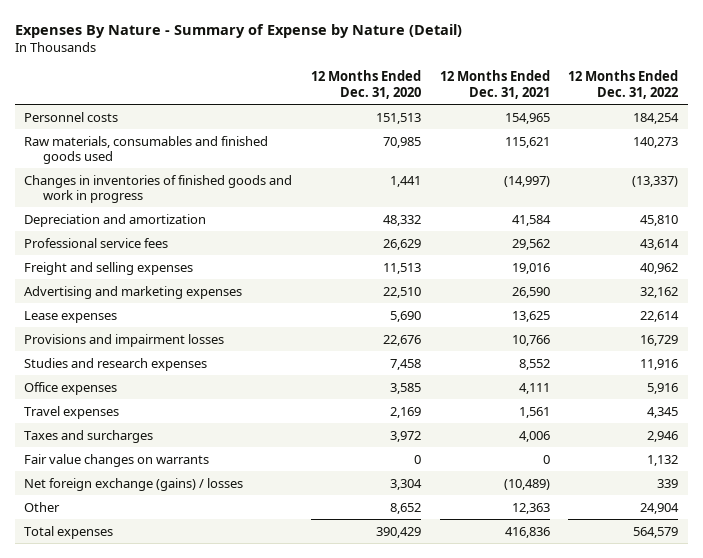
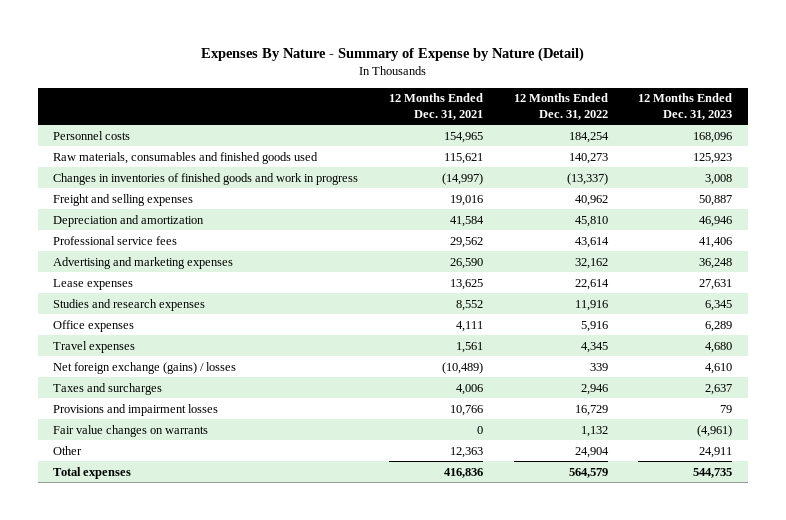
[310,70,421,99] 12 Months Ended Dec. 31, 2020 -> none
none -> [638,93,733,120] 12 Months Ended Dec. 31, 2023
[24,261,194,275] Freight and selling expenses -> [53,193,194,206] Freight and selling expenses
[24,477,244,491] Net foreign exchange (gains) / losses -> [53,361,237,374] Net foreign exchange (gains) / losses
[24,333,225,347] Provisions and impairment losses -> [53,403,219,416] Provisions and impairment losses

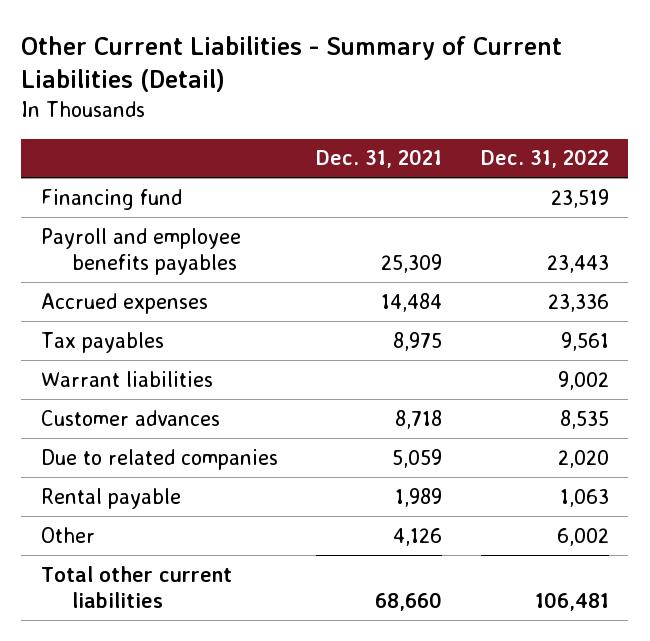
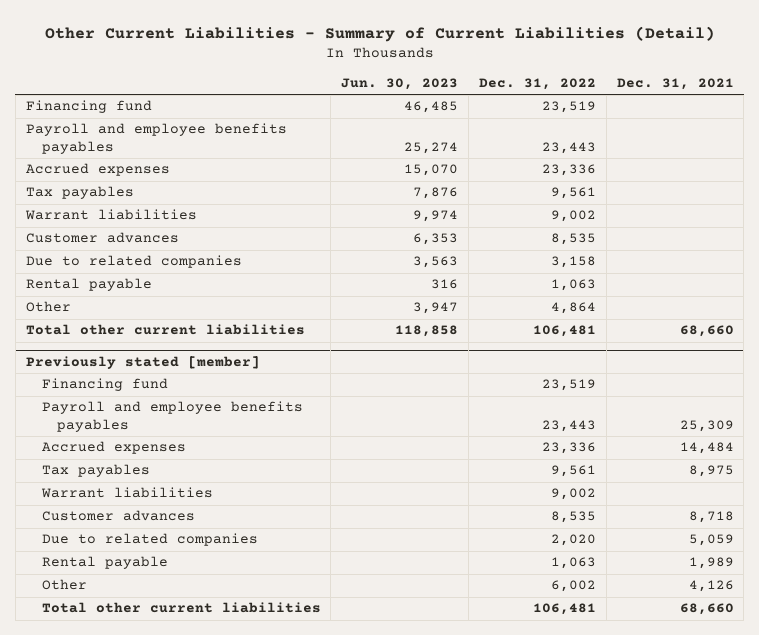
none -> [341,78,459,91] Jun. 30, 2023
none -> [25,123,287,154] Payroll and employee benefits payables
none -> [25,163,170,177] Accrued expenses
none -> [25,186,134,200] Tax payables
none -> [24,209,197,221] Warrant liabilities
none -> [25,232,179,244] Customer advances
none -> [25,255,242,269] Due to related companies
none -> [25,278,152,292] Rental payable
none -> [25,301,71,313] Other
none -> [25,324,305,336] Total other current liabilities
none -> [25,356,260,370] Previously stated [member]
none -> [41,378,168,392] Financing fund

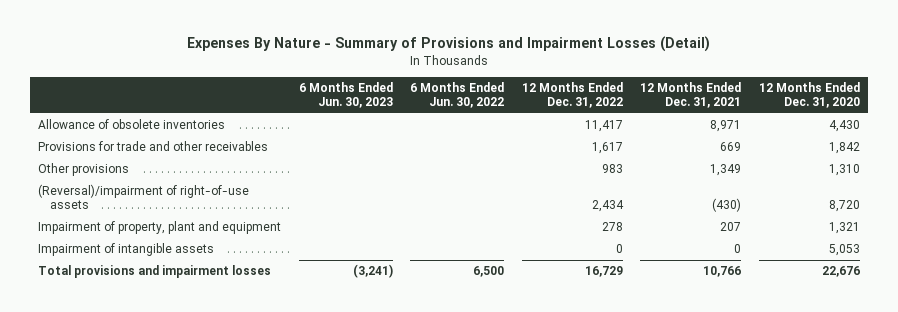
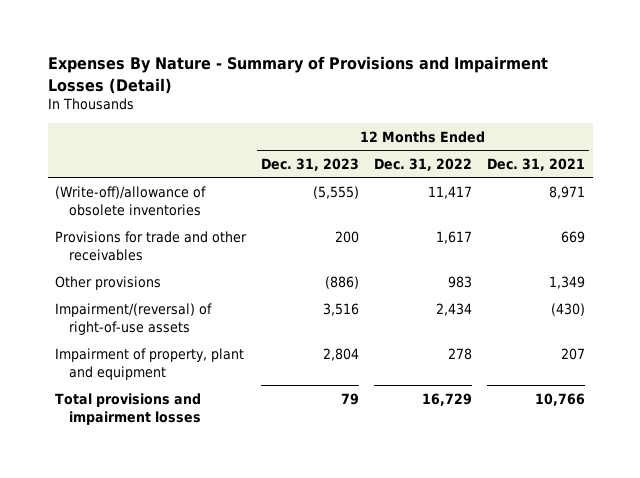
[298,81,393,109] 6 Months Ended Jun. 30, 2023 -> none
[410,81,505,109] 6 Months Ended Jun. 30, 2022 -> none
[758,81,860,109] 12 Months Ended Dec. 31, 2020 -> none
none -> [261,157,360,171] Dec. 31, 2023
[38,119,226,130] Allowance of obsolete inventories -> [55,185,207,216] (Write-off)/allowance of obsolete inventories
[38,184,250,210] (Reversal)/impairment of right-of-use assets -> [55,302,213,335] Impairment/(reversal) of right-of-use assets
[38,243,215,257] Impairment of intangible assets -> none

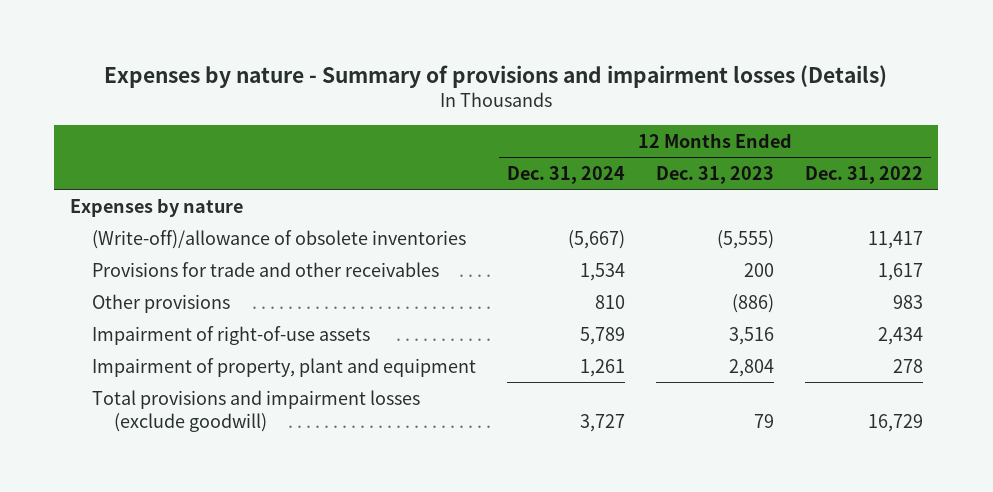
[47,56,548,94] Expenses By Nature - Summary of Provisions and Impairment Losses (Detail) -> [104,64,888,88] Expenses by nature - Summary of provisions and impairment losses (Details)
[487,157,586,171] Dec. 31, 2021 -> none
none -> [506,165,625,184] Dec. 31, 2024
none -> [69,197,243,217] Expenses by nature
[55,302,213,335] Impairment/(reversal) of right-of-use assets -> [91,325,370,345] Impairment of right-of-use assets
[55,392,202,425] Total provisions and impairment losses -> [91,389,420,433] Total provisions and impairment losses (exclude goodwill)

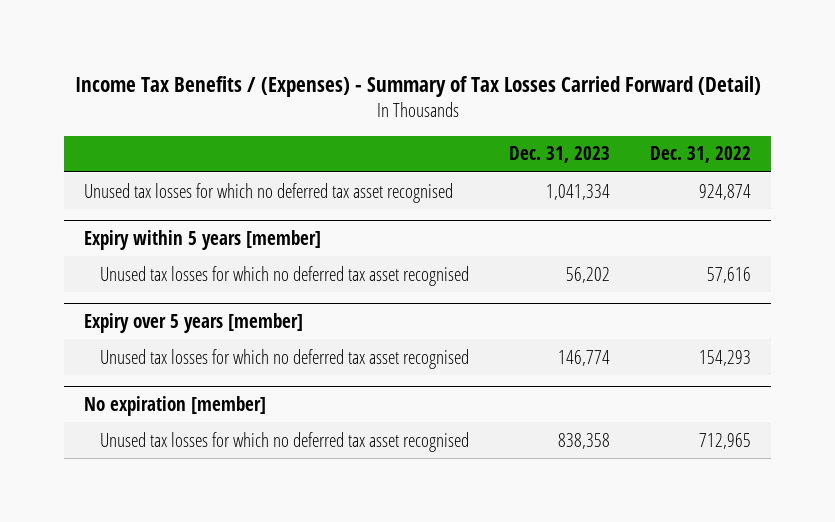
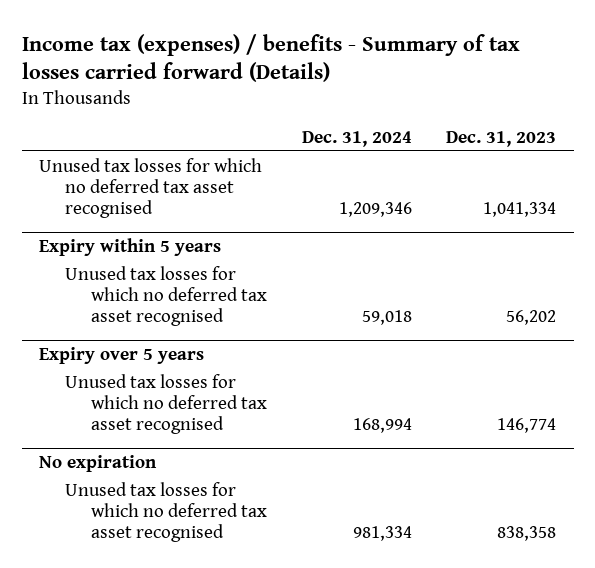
[74,76,761,98] Income Tax Benefits / (Expenses) - Summary of Tax Losses Carried Forward (Detail) -> [21,33,520,83] Income tax (expenses) / benefits - Summary of tax losses carried forward (Details)
[650,146,752,164] Dec. 31, 2022 -> none
none -> [301,130,412,147] Dec. 31, 2024
[84,229,322,250] Expiry within 5 years [member] -> [39,238,222,257] Expiry within 5 years
[84,312,304,333] Expiry over 5 years [member] -> [39,347,205,365] Expiry over 5 years
[84,395,267,416] No expiration [member] -> [39,455,158,473] No expiration

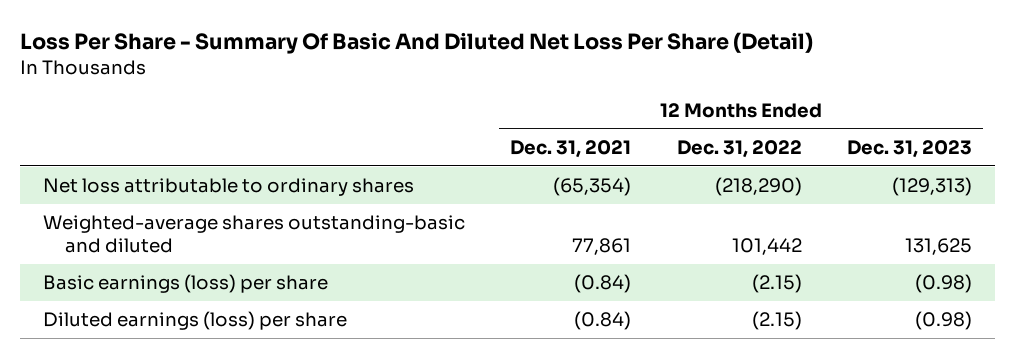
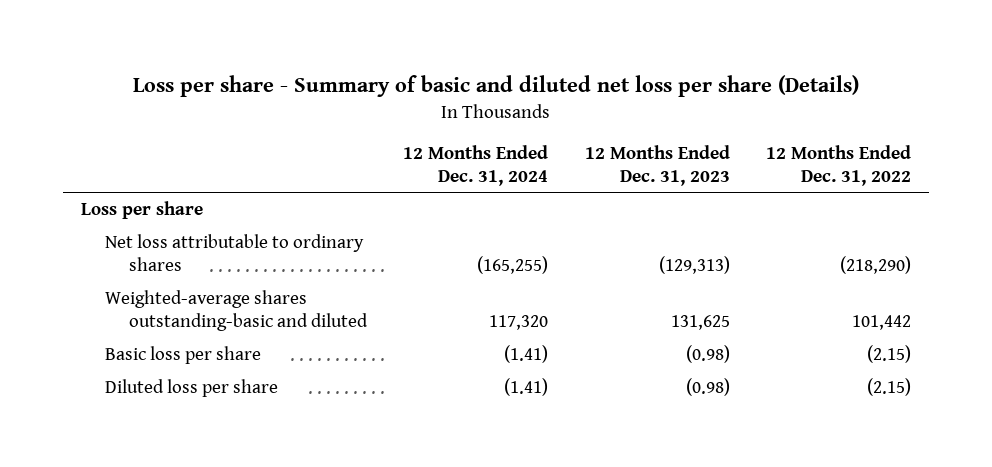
[20,32,814,55] Loss Per Share - Summary Of Basic And Diluted Net Loss Per Share (Detail) -> [132,75,859,98] Loss per share - Summary of basic and diluted net loss per share (Details)
[510,139,632,158] Dec. 31, 2021 -> none
none -> [403,144,549,186] 12 Months Ended Dec. 31, 2024
none -> [81,201,204,220] Loss per share
[43,273,329,293] Basic earnings (loss) per share -> [105,346,262,365] Basic loss per share
[43,310,348,330] Diluted earnings (loss) per share -> [105,379,279,398] Diluted loss per share

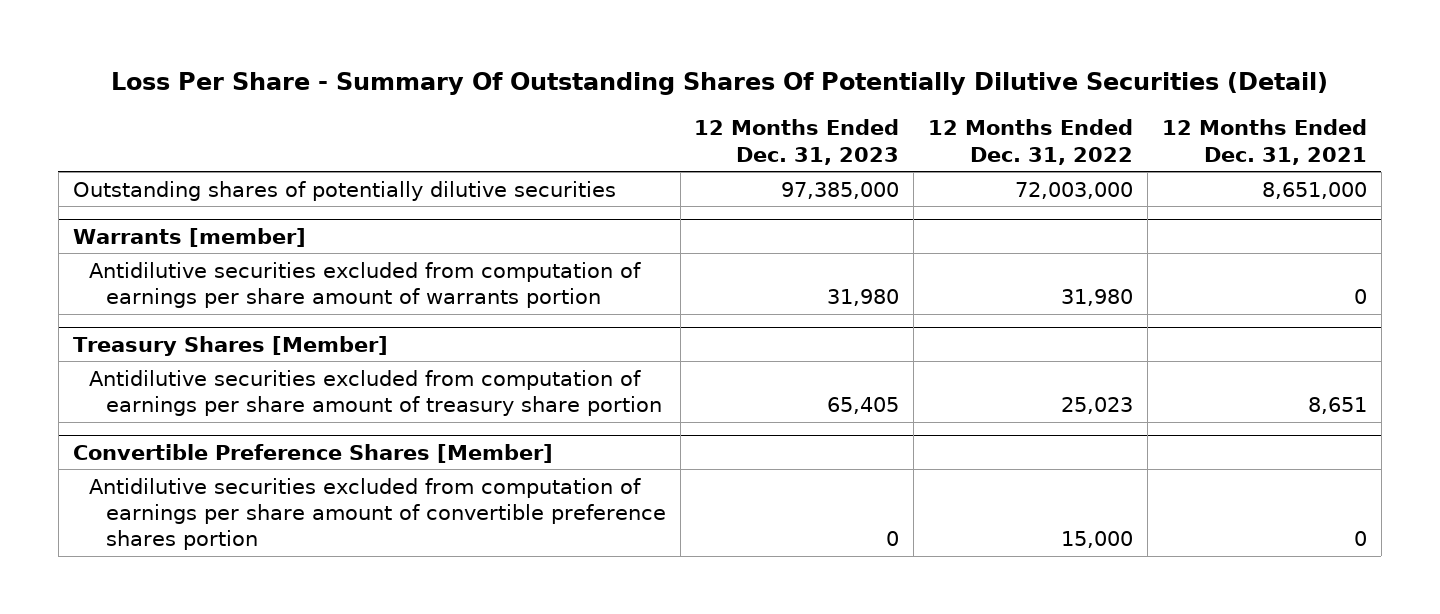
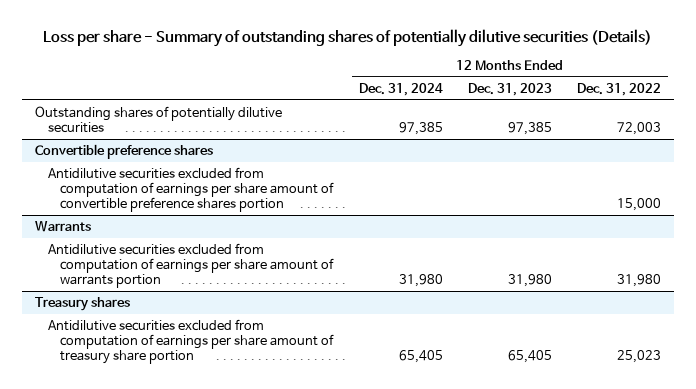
[110,72,1328,96] Loss Per Share - Summary Of Outstanding Shares Of Potentially Dilutive Securities (Detail) -> [43,28,653,47] Loss per share - Summary of outstanding shares of potentially dilutive securities (Details)
[1161,119,1367,165] 12 Months Ended Dec. 31, 2021 -> none
none -> [358,82,443,96] Dec. 31, 2024
[781,181,900,199] 97,385,000 -> [508,121,553,135] 97,385
[1015,181,1134,199] 72,003,000 -> [617,121,662,135] 72,003
none -> [34,143,213,159] Convertible preference shares
none -> [47,166,335,212] Antidilutive securities excluded from computation of earnings per share amount of convertible preference shares portion
[72,227,306,247] Warrants [member] -> [34,220,91,232] Warrants
[72,335,388,356] Treasury Shares [Member] -> [34,296,130,311] Treasury shares
[72,443,553,463] Convertible Preference Shares [Member] -> none
[89,477,666,551] Antidilutive securities excluded from computation of earnings per share amount of convertible preference shares portion -> none

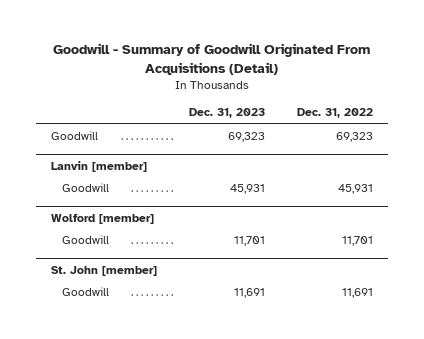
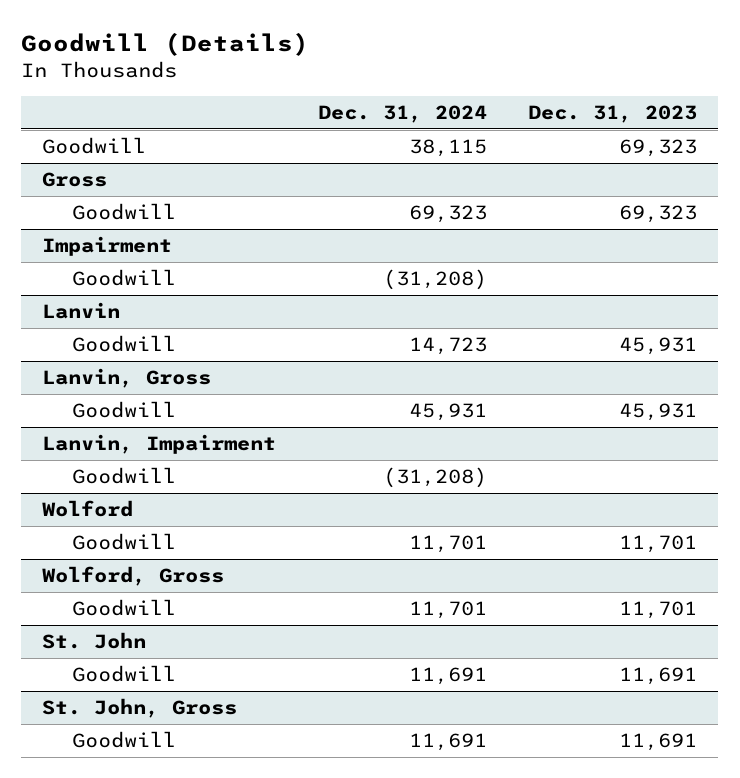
[52,43,370,75] Goodwill - Summary of Goodwill Originated From Acquisitions (Detail) -> [21,32,310,57] Goodwill (Details)
[296,108,373,119] Dec. 31, 2022 -> none
none -> [317,105,487,124] Dec. 31, 2024
none -> [42,172,108,188] Gross
none -> [71,203,176,221] Goodwill
none -> [42,236,173,257] Impairment
none -> [71,269,176,287] Goodwill
[51,161,148,173] Lanvin [member] -> [42,302,121,320] Lanvin
none -> [42,368,212,389] Lanvin, Gross
none -> [71,401,176,419] Goodwill
none -> [42,434,277,455] Lanvin, Impairment
none -> [71,467,176,485] Goodwill
[51,213,155,225] Wolford [member] -> [42,500,134,518] Wolford
none -> [42,566,225,587] Wolford, Gross
none -> [71,599,176,617] Goodwill
[51,266,158,277] St. John [member] -> [42,632,147,650] St. John
none -> [42,698,238,719] St. John, Gross
none -> [71,731,176,749] Goodwill

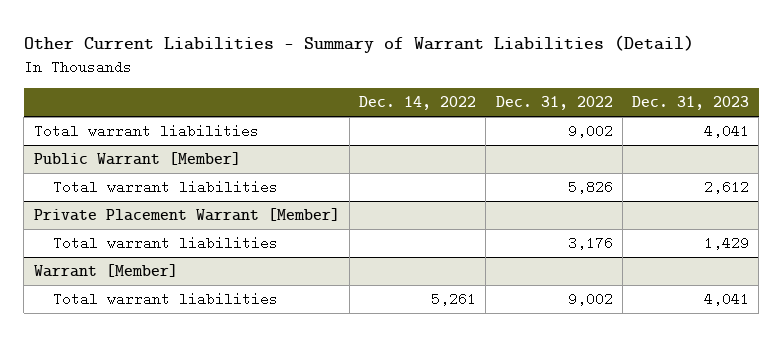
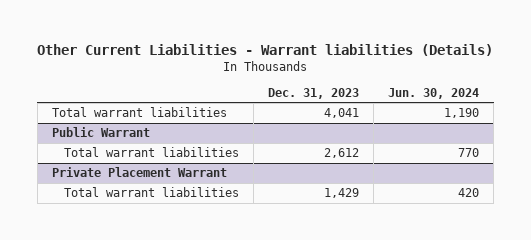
[23,35,694,54] Other Current Liabilities - Summary of Warrant Liabilities (Detail) -> [37,44,494,57] Other Current Liabilities - Warrant liabilities (Details)
[359,96,477,111] Dec. 14, 2022 -> none
[495,96,613,111] Dec. 31, 2022 -> none
none -> [388,87,480,99] Jun. 30, 2024
[33,152,241,166] Public Warrant [Member] -> [51,127,150,138] Public Warrant
[33,208,340,222] Private Placement Warrant [Member] -> [51,167,227,178] Private Placement Warrant
[33,264,178,278] Warrant [Member] -> none
[52,292,278,307] Total warrant liabilities -> none

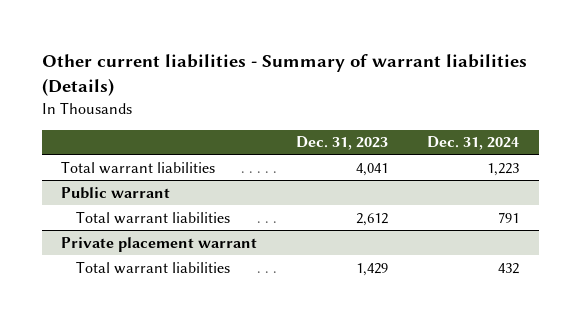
[37,44,494,57] Other Current Liabilities - Warrant liabilities (Details) -> [41,53,527,96] Other current liabilities - Summary of warrant liabilities (Details)
[388,87,480,99] Jun. 30, 2024 -> none
none -> [427,136,520,151] Dec. 31, 2024
[51,127,150,138] Public Warrant -> [61,186,171,199] Public warrant
[51,167,227,178] Private Placement Warrant -> [61,236,258,252] Private placement warrant

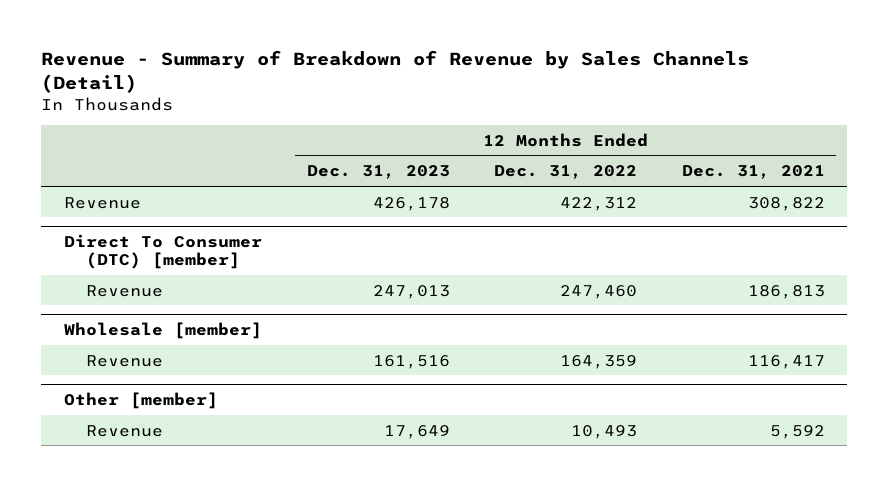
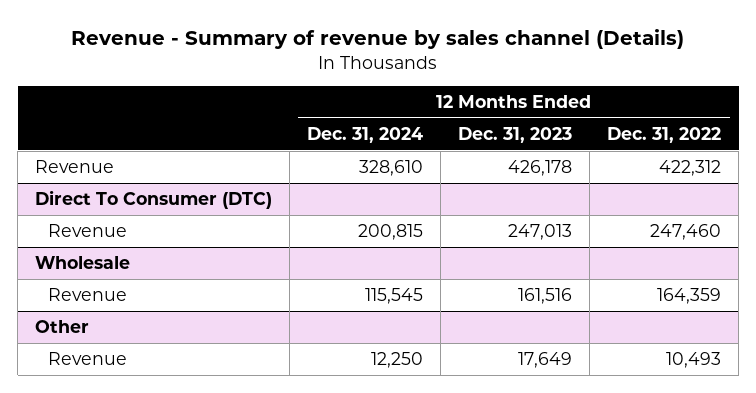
[41,50,750,94] Revenue - Summary of Breakdown of Revenue by Sales Channels (Detail) -> [71,28,685,49] Revenue - Summary of revenue by sales channel (Details)
[682,165,826,180] Dec. 31, 2021 -> none
none -> [307,126,424,143] Dec. 31, 2024
[63,233,262,269] Direct To Consumer (DTC) [member] -> [35,190,273,210] Direct To Consumer (DTC)
[63,321,262,339] Wholesale [member] -> [35,256,131,270] Wholesale
[63,391,218,409] Other [member] -> [35,320,90,334] Other

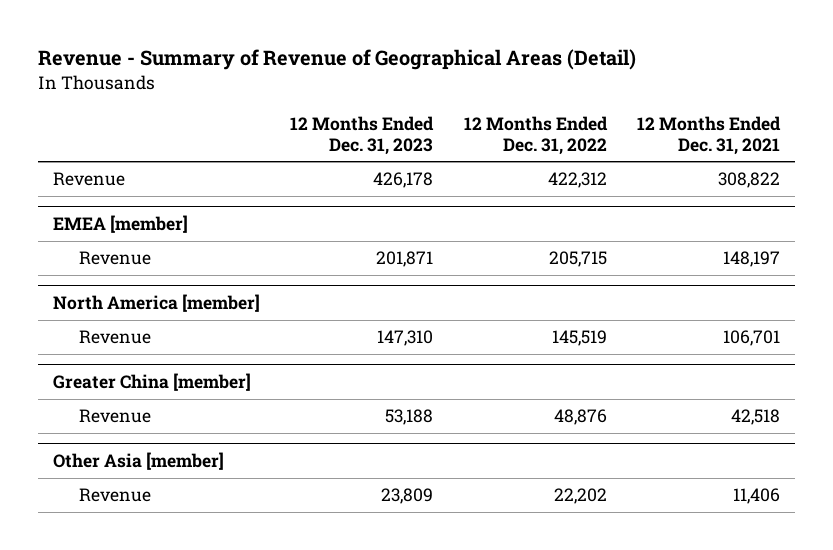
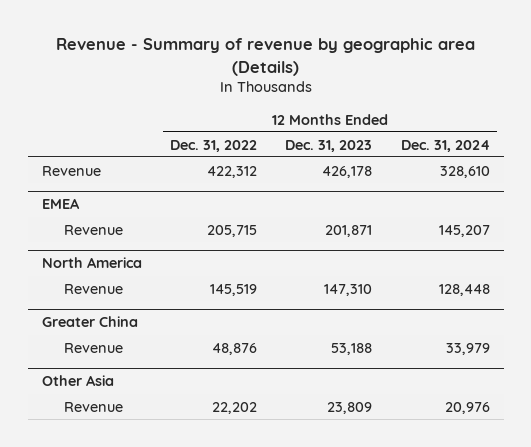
[38,49,637,71] Revenue - Summary of Revenue of Geographical Areas (Detail) -> [55,38,475,76] Revenue - Summary of revenue by geographic area (Details)
[636,115,781,155] 12 Months Ended Dec. 31, 2021 -> none
none -> [400,139,490,152] Dec. 31, 2024
[53,214,189,233] EMEA [member] -> [41,198,80,210] EMEA
[53,293,261,312] North America [member] -> [41,257,142,269] North America
[53,372,252,391] Greater China [member] -> [41,316,138,328] Greater China
[53,451,225,470] Other Asia [member] -> [41,375,114,387] Other Asia

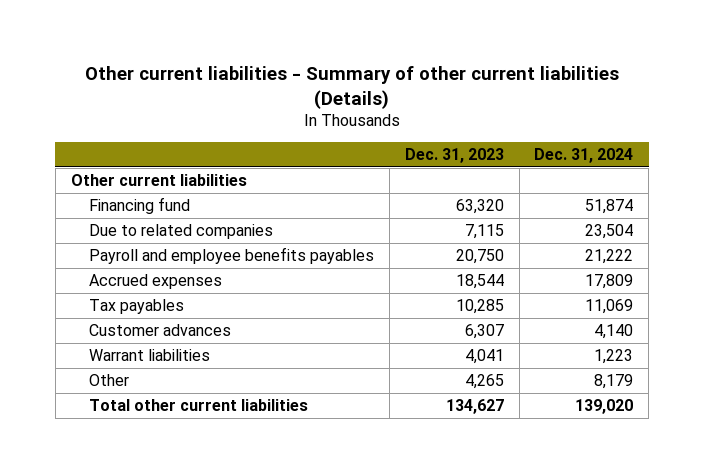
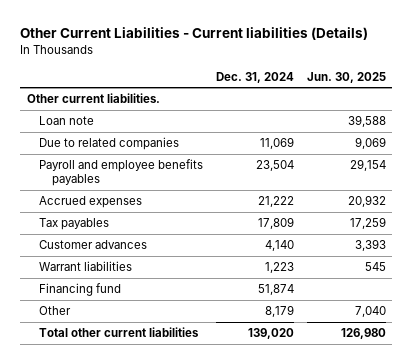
[85,66,620,109] Other current liabilities - Summary of other current liabilities (Details) -> [20,27,369,41] Other Current Liabilities - Current liabilities (Details)
[404,148,504,164] Dec. 31, 2023 -> none
none -> [306,71,386,83] Jun. 30, 2025
[70,173,247,186] Other current liabilities -> [26,93,160,104] Other current liabilities.
none -> [39,116,95,126] Loan note
[585,223,634,239] 23,504 -> [259,137,294,150] 11,069
[585,248,634,264] 21,222 -> [255,160,294,172] 23,504
[585,273,634,289] 17,809 -> [257,196,294,208] 21,222
[585,298,634,314] 11,069 -> [257,217,294,230] 17,809
[89,196,191,214] Financing fund -> [39,283,122,297] Financing fund

